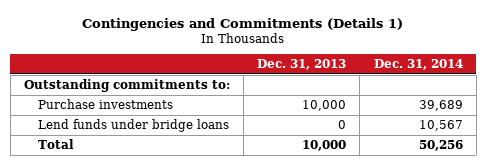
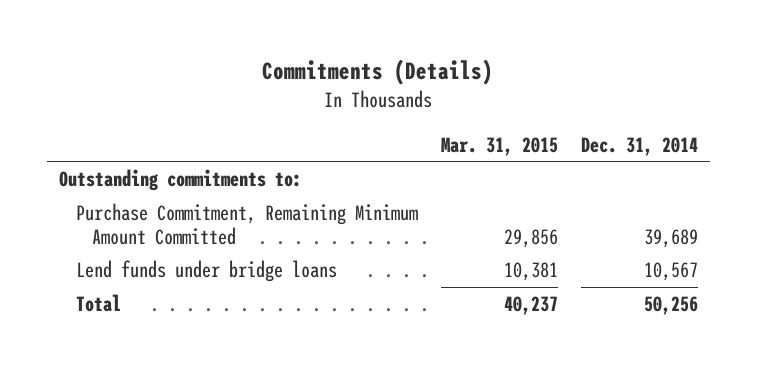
[82,17,404,31] Contingencies and Commitments (Details 1) -> [262,59,494,86] Commitments (Details)
[257,59,347,71] Dec. 31, 2013 -> none
none -> [440,136,558,156] Mar. 31, 2015
[38,98,174,109] Purchase investments -> [75,202,418,245] Purchase Commitment, Remaining Minimum Amount Committed

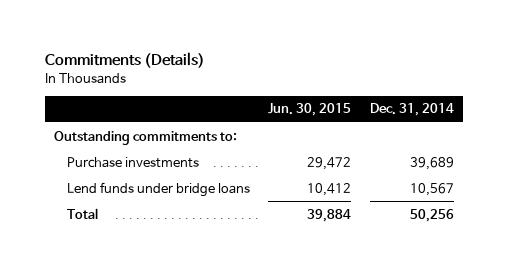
[440,136,558,156] Mar. 31, 2015 -> none
none -> [268,103,352,117] Jun. 30, 2015
[75,202,418,245] Purchase Commitment, Remaining Minimum Amount Committed -> [66,156,199,168] Purchase investments

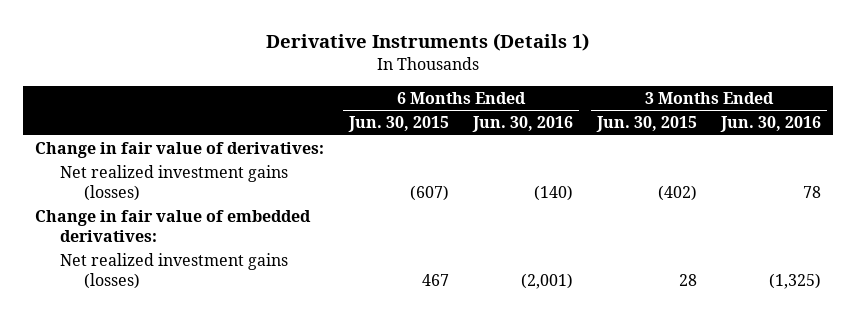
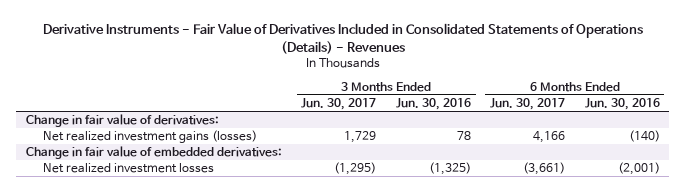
[266,33,590,52] Derivative Instruments (Details 1) -> [42,22,643,54] Derivative Instruments - Fair Value of Derivatives Included in Consolidated Statements of Operations (Details) - Revenues
[347,116,449,133] Jun. 30, 2015 -> none
[596,116,698,133] Jun. 30, 2015 -> none
none -> [301,98,377,111] Jun. 30, 2017
none -> [490,98,566,111] Jun. 30, 2017
[59,252,288,289] Net realized investment gains (losses) -> [42,163,214,174] Net realized investment losses

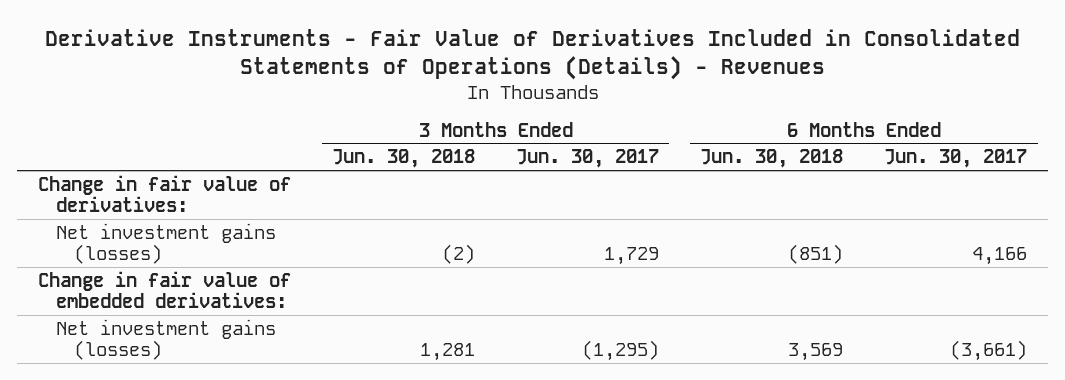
[395,98,471,111] Jun. 30, 2016 -> none
[584,98,660,111] Jun. 30, 2016 -> none
none -> [332,149,476,169] Jun. 30, 2018
none -> [700,149,844,169] Jun. 30, 2018
[42,130,257,144] Net realized investment gains (losses) -> [55,222,276,264] Net investment gains (losses)
[42,163,214,174] Net realized investment losses -> [55,318,276,360] Net investment gains (losses)

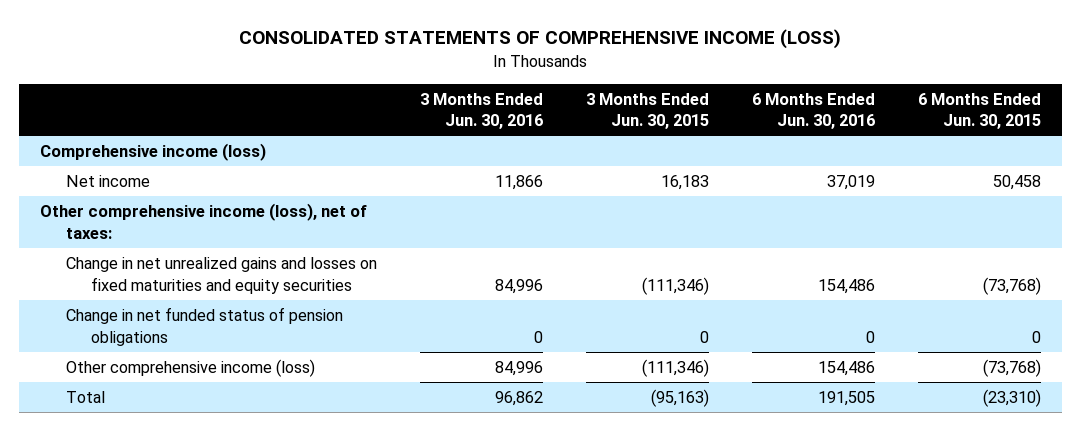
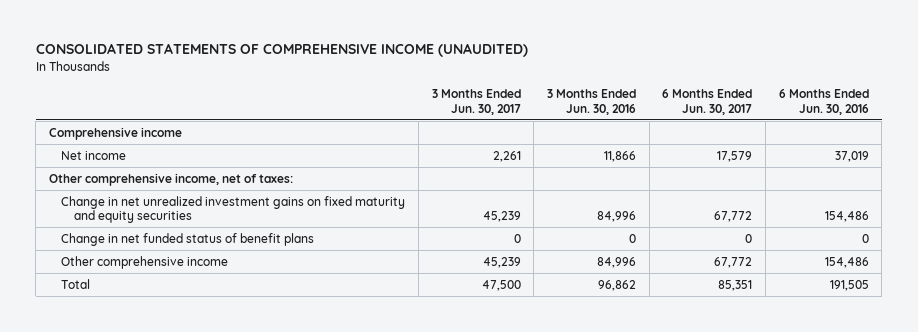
[239,29,842,50] CONSOLIDATED STATEMENTS OF COMPREHENSIVE INCOME (LOSS) -> [35,43,528,58] CONSOLIDATED STATEMENTS OF COMPREHENSIVE INCOME (UNAUDITED)
[585,92,709,130] 3 Months Ended Jun. 30, 2015 -> none
[917,92,1041,130] 6 Months Ended Jun. 30, 2015 -> none
none -> [431,89,521,115] 3 Months Ended Jun. 30, 2017
none -> [662,89,753,115] 6 Months Ended Jun. 30, 2017
[40,142,267,161] Comprehensive income (loss) -> [48,126,182,140] Comprehensive income
[40,202,368,239] Other comprehensive income (loss), net of taxes: -> [48,172,293,186] Other comprehensive income, net of taxes:
[65,256,377,294] Change in net unrealized gains and losses on fixed maturities and equity securities -> [61,195,406,224] Change in net unrealized investment gains on fixed maturity and equity securities
[65,306,343,346] Change in net funded status of pension obligations -> [61,232,315,246] Change in net funded status of benefit plans
[65,358,315,377] Other comprehensive income (loss) -> [61,255,229,269] Other comprehensive income

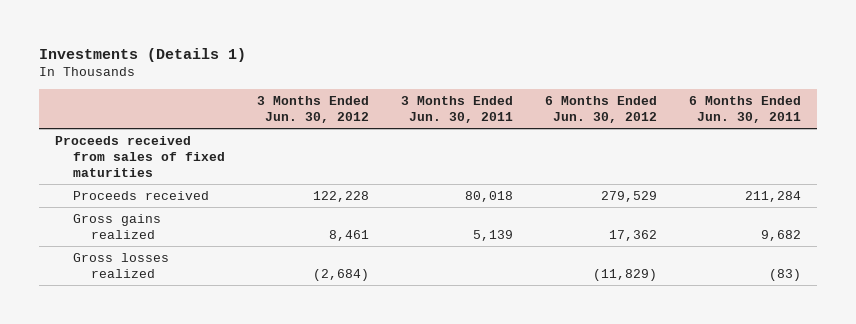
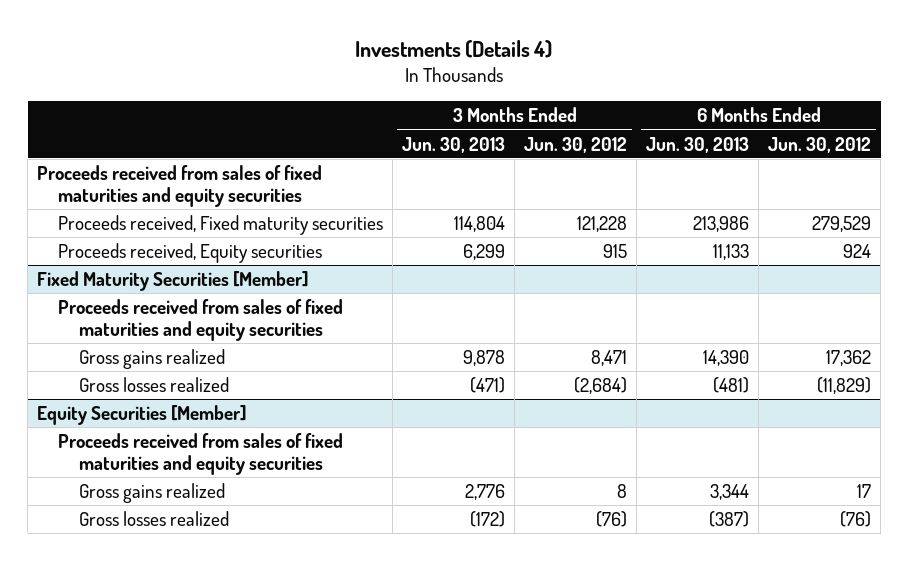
[38,47,246,62] Investments (Details 1) -> [355,39,553,58] Investments (Details 4)
[401,96,514,124] 3 Months Ended Jun. 30, 2011 -> none
[689,96,802,124] 6 Months Ended Jun. 30, 2011 -> none
none -> [402,136,506,153] Jun. 30, 2013
none -> [646,136,750,153] Jun. 30, 2013
[54,135,225,177] Proceeds received from sales of fixed maturities -> [37,164,323,207] Proceeds received from sales of fixed maturities and equity securities
[72,190,209,200] Proceeds received -> [58,214,384,235] Proceeds received, Fixed maturity securities
[312,190,369,202] 122,228 -> [577,215,628,232] 121,228
none -> [58,242,323,263] Proceeds received, Equity securities
none -> [37,270,310,291] Fixed Maturity Securities [Member]
none -> [58,298,344,341] Proceeds received from sales of fixed maturities and equity securities
[328,229,369,241] 8,461 -> [591,349,628,366] 8,471
none -> [37,404,248,425] Equity Securities [Member]
none -> [58,432,344,475] Proceeds received from sales of fixed maturities and equity securities
none -> [78,482,225,503] Gross gains realized
none -> [78,510,229,526] Gross losses realized

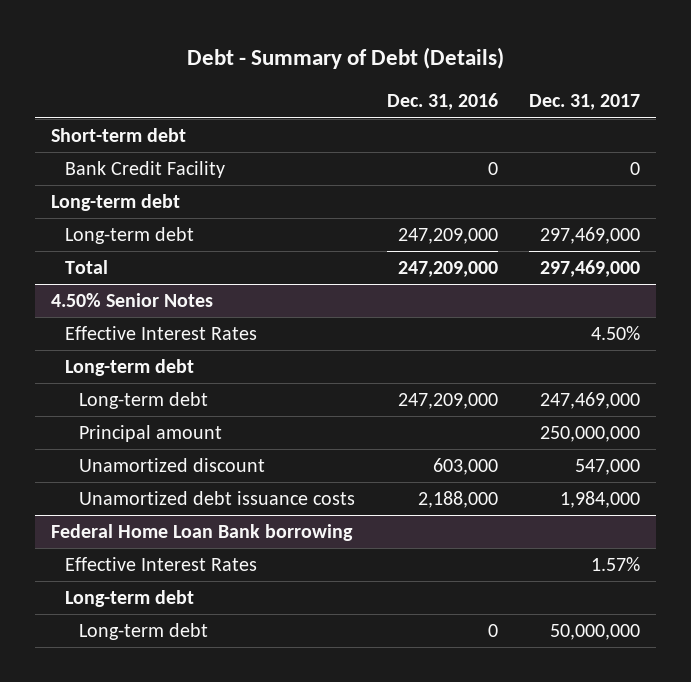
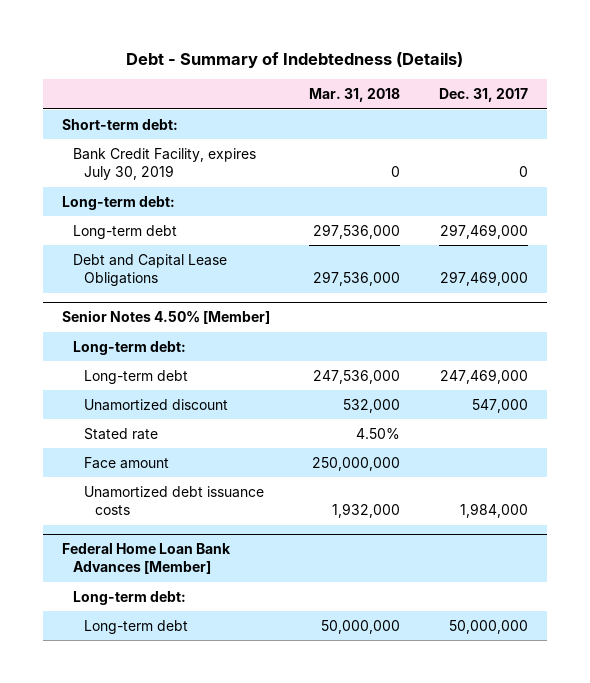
[186,47,504,70] Debt - Summary of Debt (Details) -> [126,52,464,69] Debt - Summary of Indebtedness (Details)
[386,93,498,111] Dec. 31, 2016 -> none
none -> [309,88,401,103] Mar. 31, 2018
[50,127,186,142] Short-term debt -> [62,118,179,130] Short-term debt:
[64,160,225,178] Bank Credit Facility -> [73,147,257,181] Bank Credit Facility, expires July 30, 2019
[50,193,180,211] Long-term debt -> [62,195,176,210] Long-term debt:
[64,325,257,340] Effective Interest Rates -> none
[64,259,108,274] Total -> [73,253,228,287] Debt and Capital Lease Obligations
[50,292,213,307] 4.50% Senior Notes -> [62,310,271,325] Senior Notes 4.50% [Member]
[64,358,194,376] Long-term debt -> [73,340,187,355] Long-term debt:
[78,424,222,442] Principal amount -> none
none -> [84,427,159,440] Stated rate
none -> [84,456,170,469] Face amount
[64,556,257,571] Effective Interest Rates -> none
[50,523,353,541] Federal Home Loan Bank borrowing -> [62,543,232,575] Federal Home Loan Bank Advances [Member]
[64,589,194,607] Long-term debt -> [73,590,187,605] Long-term debt:

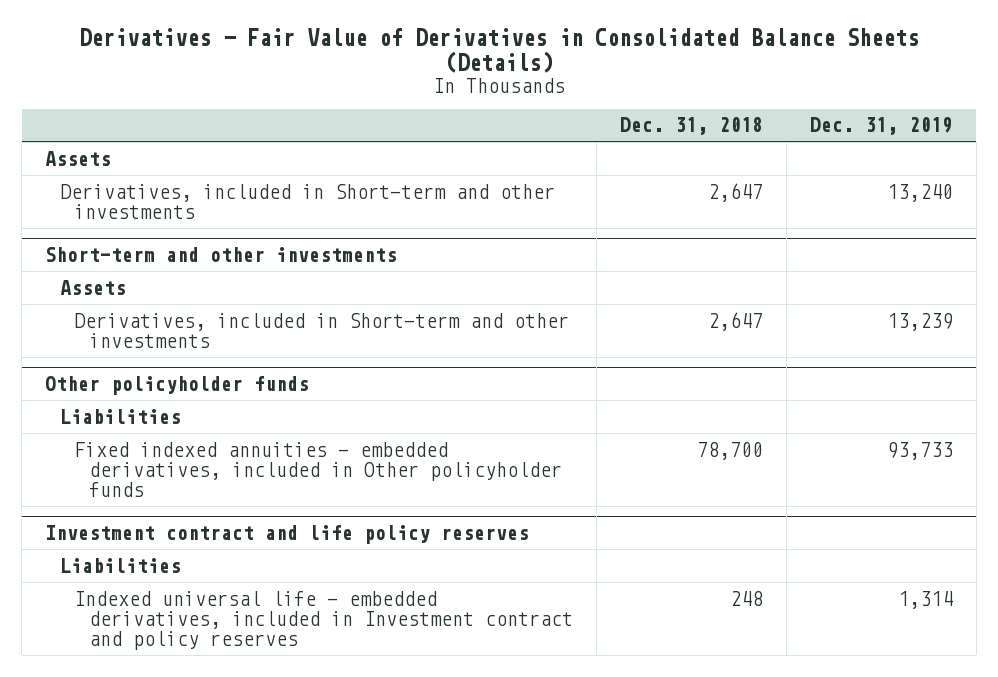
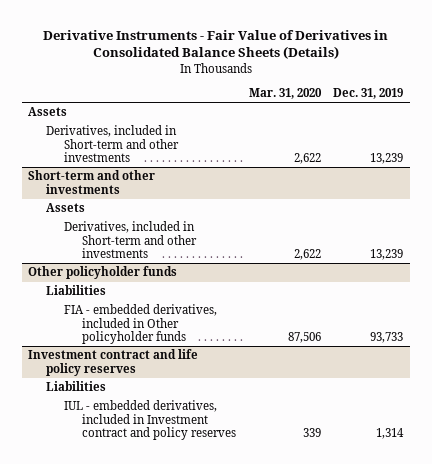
[78,28,919,74] Derivatives - Fair Value of Derivatives in Consolidated Balance Sheets (Details) -> [42,29,388,60] Derivative Instruments - Fair Value of Derivatives in Consolidated Balance Sheets (Details)
[619,117,763,136] Dec. 31, 2018 -> none
none -> [248,88,322,100] Mar. 31, 2020
[886,183,953,202] 13,240 -> [370,152,404,164] 13,239
[74,441,562,497] Fixed indexed annuities - embedded derivatives, included in Other policyholder funds -> [64,304,218,344] FIA - embedded derivatives, included in Other policyholder funds
[74,590,573,650] Indexed universal life - embedded derivatives, included in Investment contract and policy reserves -> [64,400,237,440] IUL - embedded derivatives, included in Investment contract and policy reserves

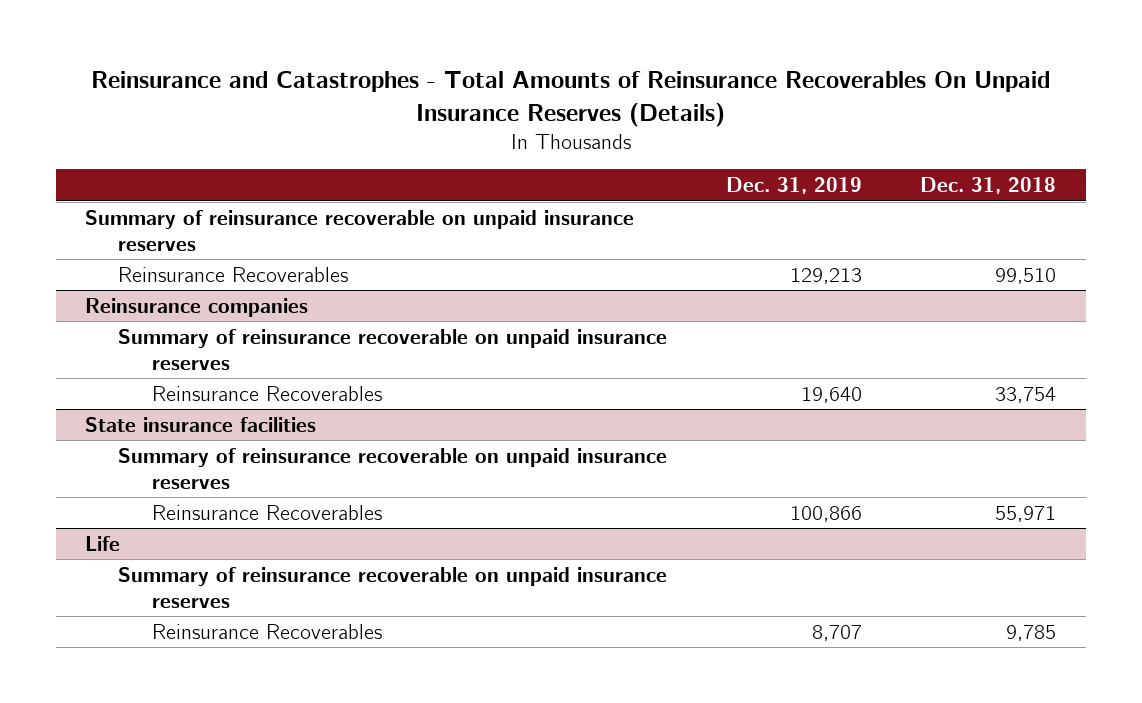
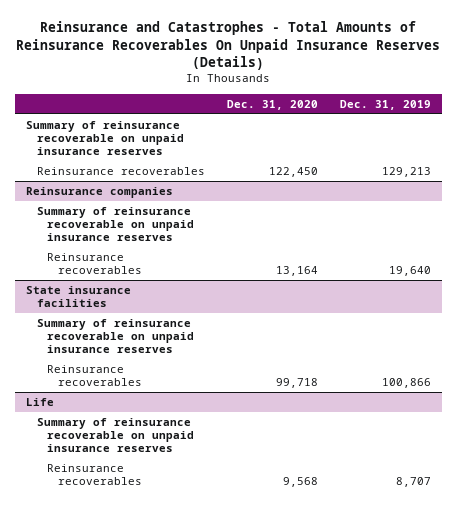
[920,177,1057,195] Dec. 31, 2018 -> none
none -> [226,99,318,110] Dec. 31, 2020
[118,266,349,282] Reinsurance Recoverables -> [36,167,205,176] Reinsurance recoverables
[151,385,382,401] Reinsurance Recoverables -> [47,253,143,275] Reinsurance recoverables
[151,504,382,520] Reinsurance Recoverables -> [47,365,143,387] Reinsurance recoverables
[151,623,382,639] Reinsurance Recoverables -> [47,464,143,486] Reinsurance recoverables

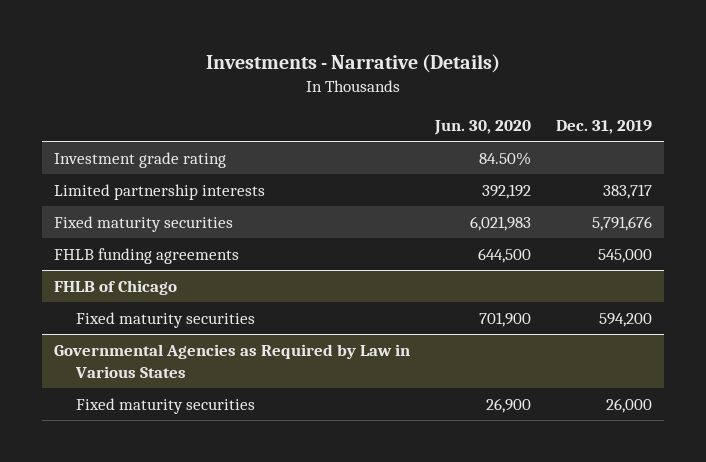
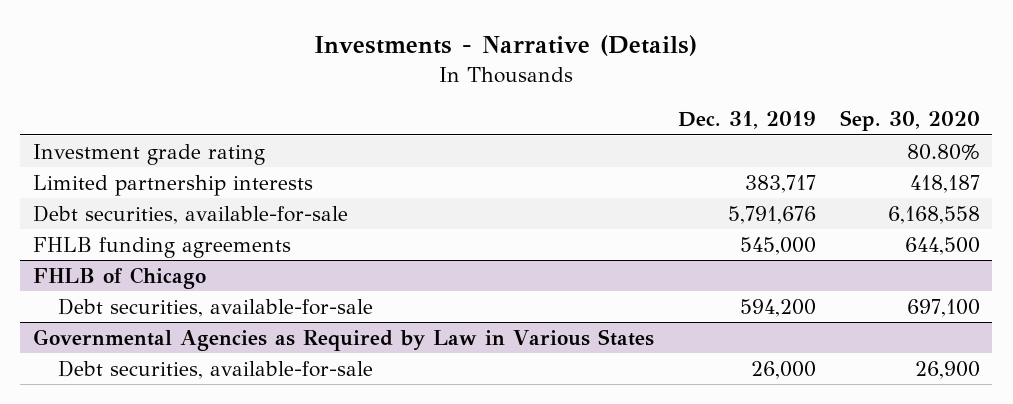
[434,120,532,136] Jun. 30, 2020 -> none
none -> [840,110,981,132] Sep. 30, 2020
[54,215,234,232] Fixed maturity securities -> [32,204,348,224] Debt securities, available-for-sale
[76,311,256,328] Fixed maturity securities -> [57,297,373,317] Debt securities, available-for-sale
[76,397,256,414] Fixed maturity securities -> [57,359,373,379] Debt securities, available-for-sale

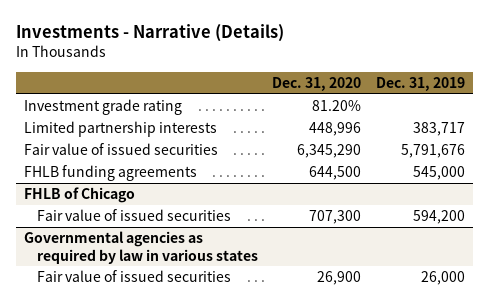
[840,110,981,132] Sep. 30, 2020 -> none
none -> [272,76,362,91] Dec. 31, 2020
[32,204,348,224] Debt securities, available-for-sale -> [23,143,218,156] Fair value of issued securities
[57,297,373,317] Debt securities, available-for-sale -> [36,209,231,222] Fair value of issued securities
[32,328,654,351] Governmental Agencies as Required by Law in Various States -> [23,231,258,264] Governmental agencies as required by law in various states
[57,359,373,379] Debt securities, available-for-sale -> [36,270,231,283] Fair value of issued securities

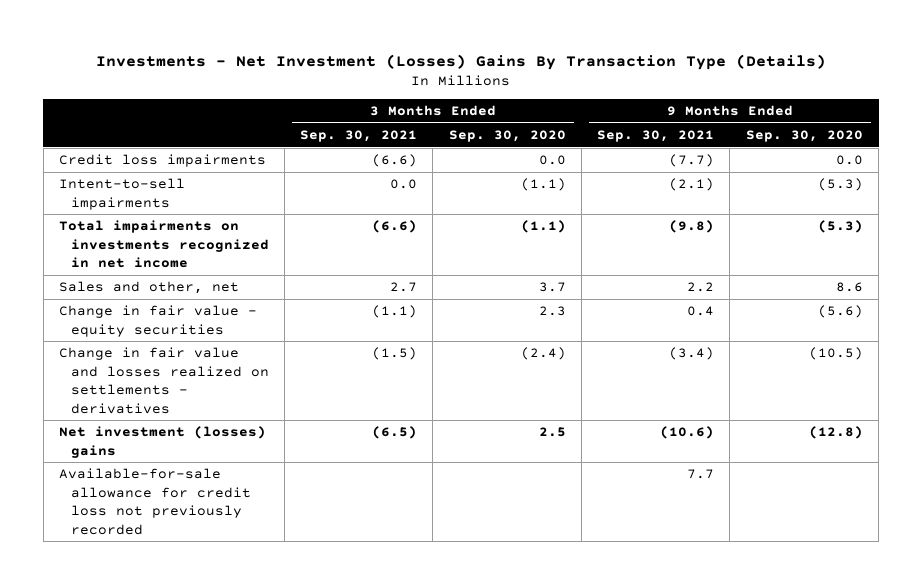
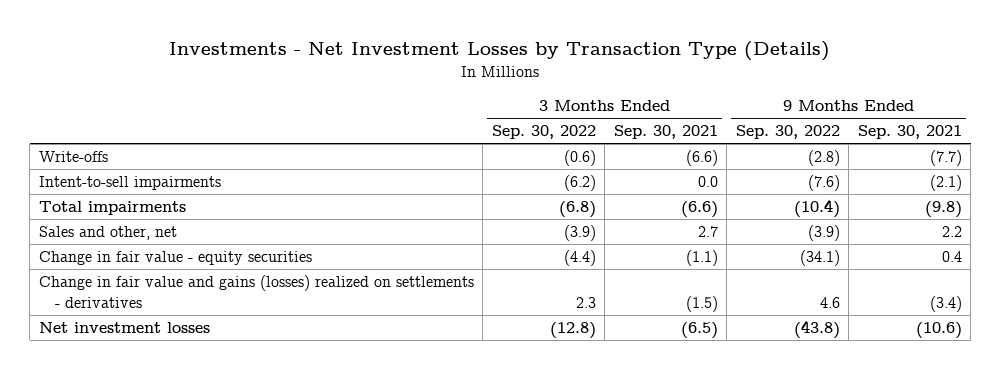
[95,53,826,70] Investments - Net Investment (Losses) Gains By Transaction Type (Details) -> [169,41,831,62] Investments - Net Investment Losses by Transaction Type (Details)
[448,130,566,143] Sep. 30, 2020 -> none
[745,130,863,143] Sep. 30, 2020 -> none
none -> [491,125,596,140] Sep. 30, 2022
none -> [735,125,840,140] Sep. 30, 2022
[59,154,267,168] Credit loss impairments -> [38,151,108,163] Write-offs
[59,220,269,269] Total impairments on investments recognized in net income -> [38,201,186,216] Total impairments
[59,468,251,535] Available-for-sale allowance for credit loss not previously recorded -> none
[59,347,269,414] Change in fair value and losses realized on settlements - derivatives -> [38,275,474,308] Change in fair value and gains (losses) realized on settlements - derivatives
[59,426,267,458] Net investment (losses) gains -> [38,322,210,334] Net investment losses

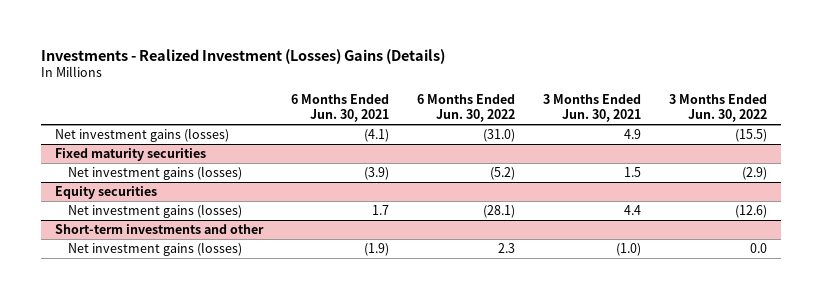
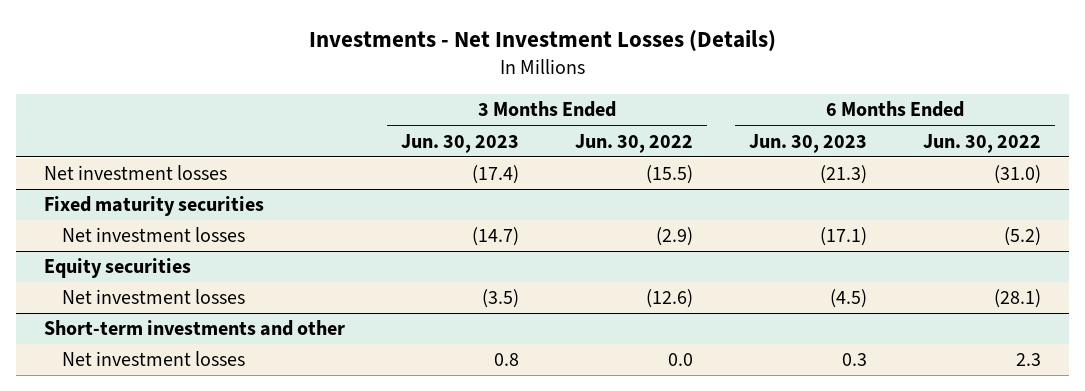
[41,48,446,64] Investments - Realized Investment (Losses) Gains (Details) -> [308,30,776,53] Investments - Net Investment Losses (Details)
[291,94,390,123] 6 Months Ended Jun. 30, 2021 -> none
[543,94,642,123] 3 Months Ended Jun. 30, 2021 -> none
none -> [401,133,520,153] Jun. 30, 2023
none -> [749,133,868,153] Jun. 30, 2023
[55,128,230,143] Net investment gains (losses) -> [44,165,228,181] Net investment losses
[67,166,242,181] Net investment gains (losses) -> [62,227,246,243] Net investment losses
[67,204,242,219] Net investment gains (losses) -> [62,289,246,305] Net investment losses
[67,242,242,257] Net investment gains (losses) -> [62,351,246,367] Net investment losses

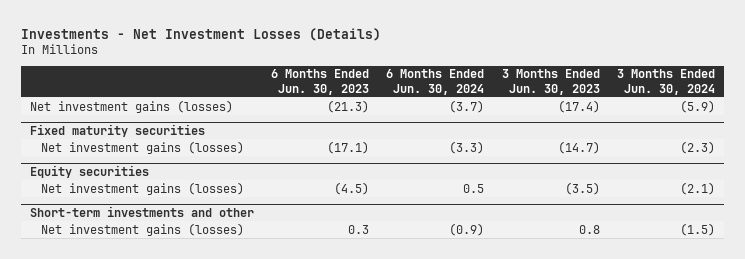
[575,133,694,153] Jun. 30, 2022 -> none
[923,133,1042,153] Jun. 30, 2022 -> none
none -> [386,69,485,95] 6 Months Ended Jun. 30, 2024
none -> [616,69,715,95] 3 Months Ended Jun. 30, 2024
[44,165,228,181] Net investment losses -> [29,99,233,113] Net investment gains (losses)
[62,227,246,243] Net investment losses -> [41,140,245,154] Net investment gains (losses)
[62,289,246,305] Net investment losses -> [41,181,245,195] Net investment gains (losses)
[62,351,246,367] Net investment losses -> [41,222,245,236] Net investment gains (losses)

